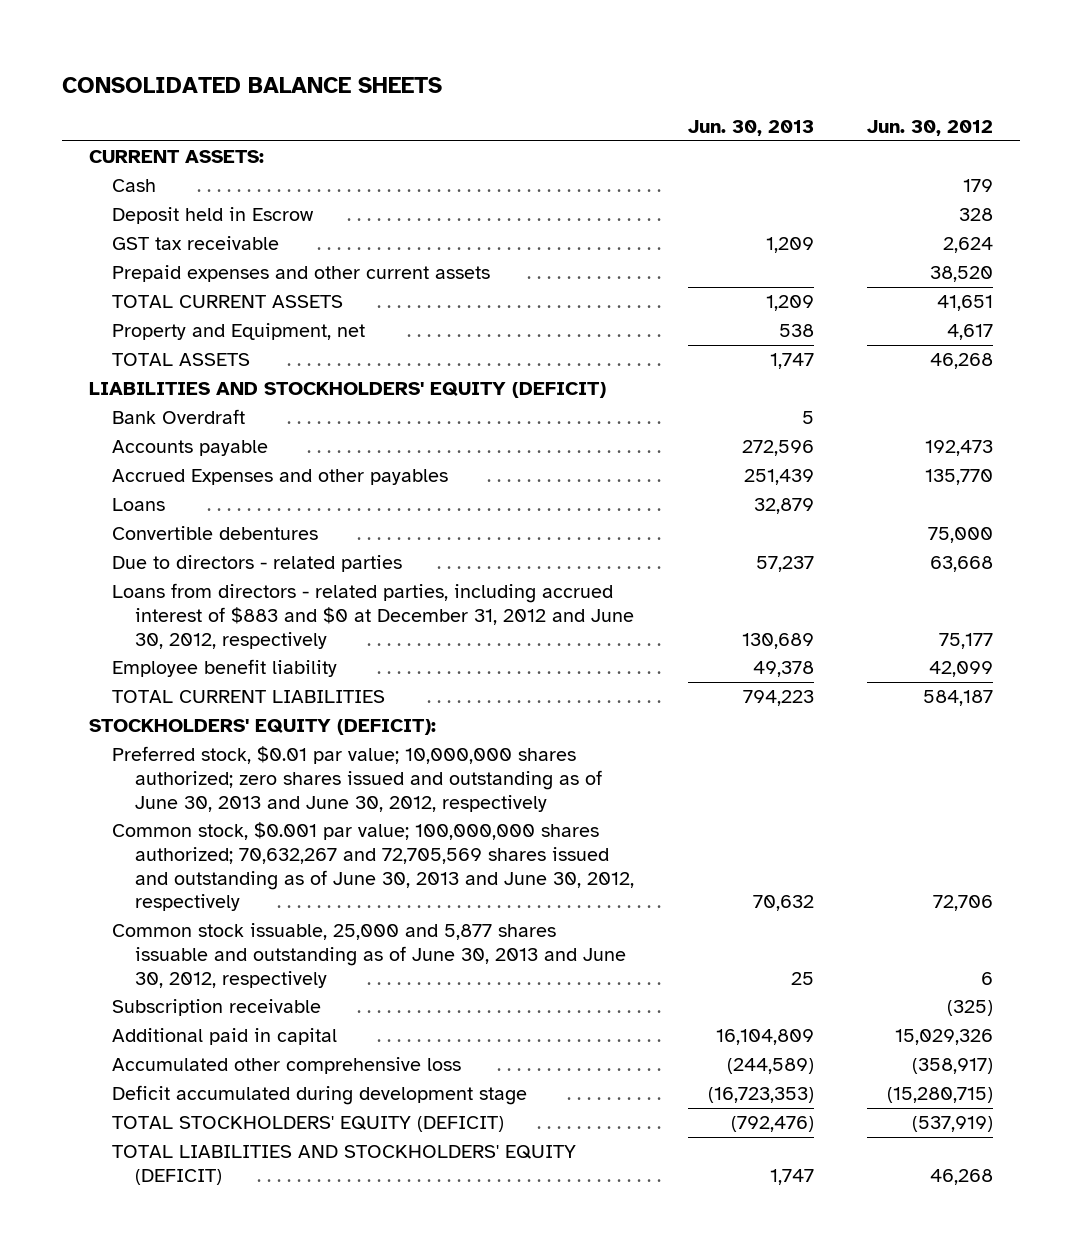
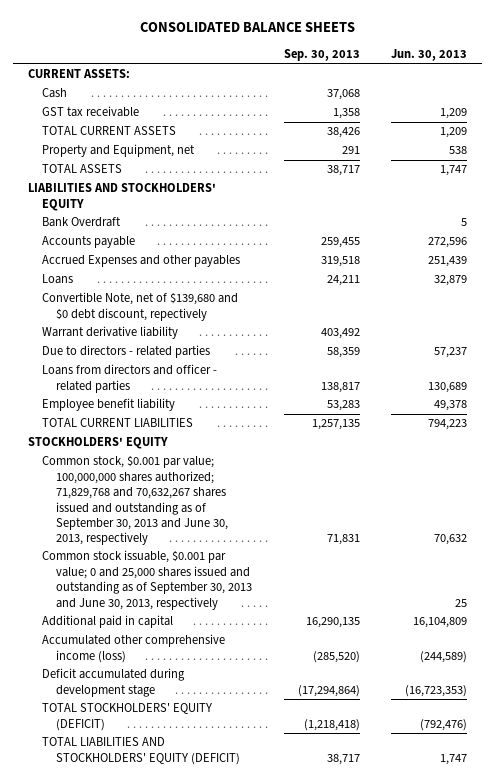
[867,120,994,137] Jun. 30, 2012 -> none
none -> [283,49,360,62] Sep. 30, 2013
[112,207,315,225] Deposit held in Escrow -> none
[112,265,491,283] Prepaid expenses and other current assets -> none
[89,382,607,399] LIABILITIES AND STOCKHOLDERS' EQUITY (DEFICIT) -> [28,183,217,211] LIABILITIES AND STOCKHOLDERS' EQUITY
[112,526,319,541] Convertible debentures -> [42,292,239,321] Convertible Note, net of $139,680 and $0 debt discount, repectively
none -> [42,326,179,340] Warrant derivative liability
[112,583,635,649] Loans from directors - related parties, including accrued interest of $883 and $0 at December 31, 2012 and June 30, 2012, respectively -> [42,364,218,393] Loans from directors and officer - related parties
[112,746,603,812] Preferred stock, $0.01 par value; 10,000,000 shares authorized; zero shares issued and outstanding as of June 30, 2013 and June 30, 2012, respectively -> none
[112,999,322,1017] Subscription receivable -> none
[89,719,437,736] STOCKHOLDERS' EQUITY (DEFICIT): -> [28,437,169,450] STOCKHOLDERS' EQUITY
[112,822,635,912] Common stock, $0.001 par value; 100,000,000 shares authorized; 70,632,267 and 72,705,569 shares issued and outstanding as of June 30, 2013 and June 30, 2012, respectively -> [42,455,229,546] Common stock, $0.001 par value; 100,000,000 shares authorized; 71,829,768 and 70,632,267 shares issued and outstanding as of September 30, 2013 and June 30, 2013, respectively
[112,923,627,988] Common stock issuable, 25,000 and 5,877 shares issuable and outstanding as of June 30, 2013 and June 30, 2012, respectively -> [42,550,253,610] Common stock issuable, $0.001 par value; 0 and 25,000 shares issued and outstanding as of September 30, 2013 and June 30, 2013, respectively
[112,1057,462,1075] Accumulated other comprehensive loss -> [42,634,226,663] Accumulated other comprehensive income (loss)

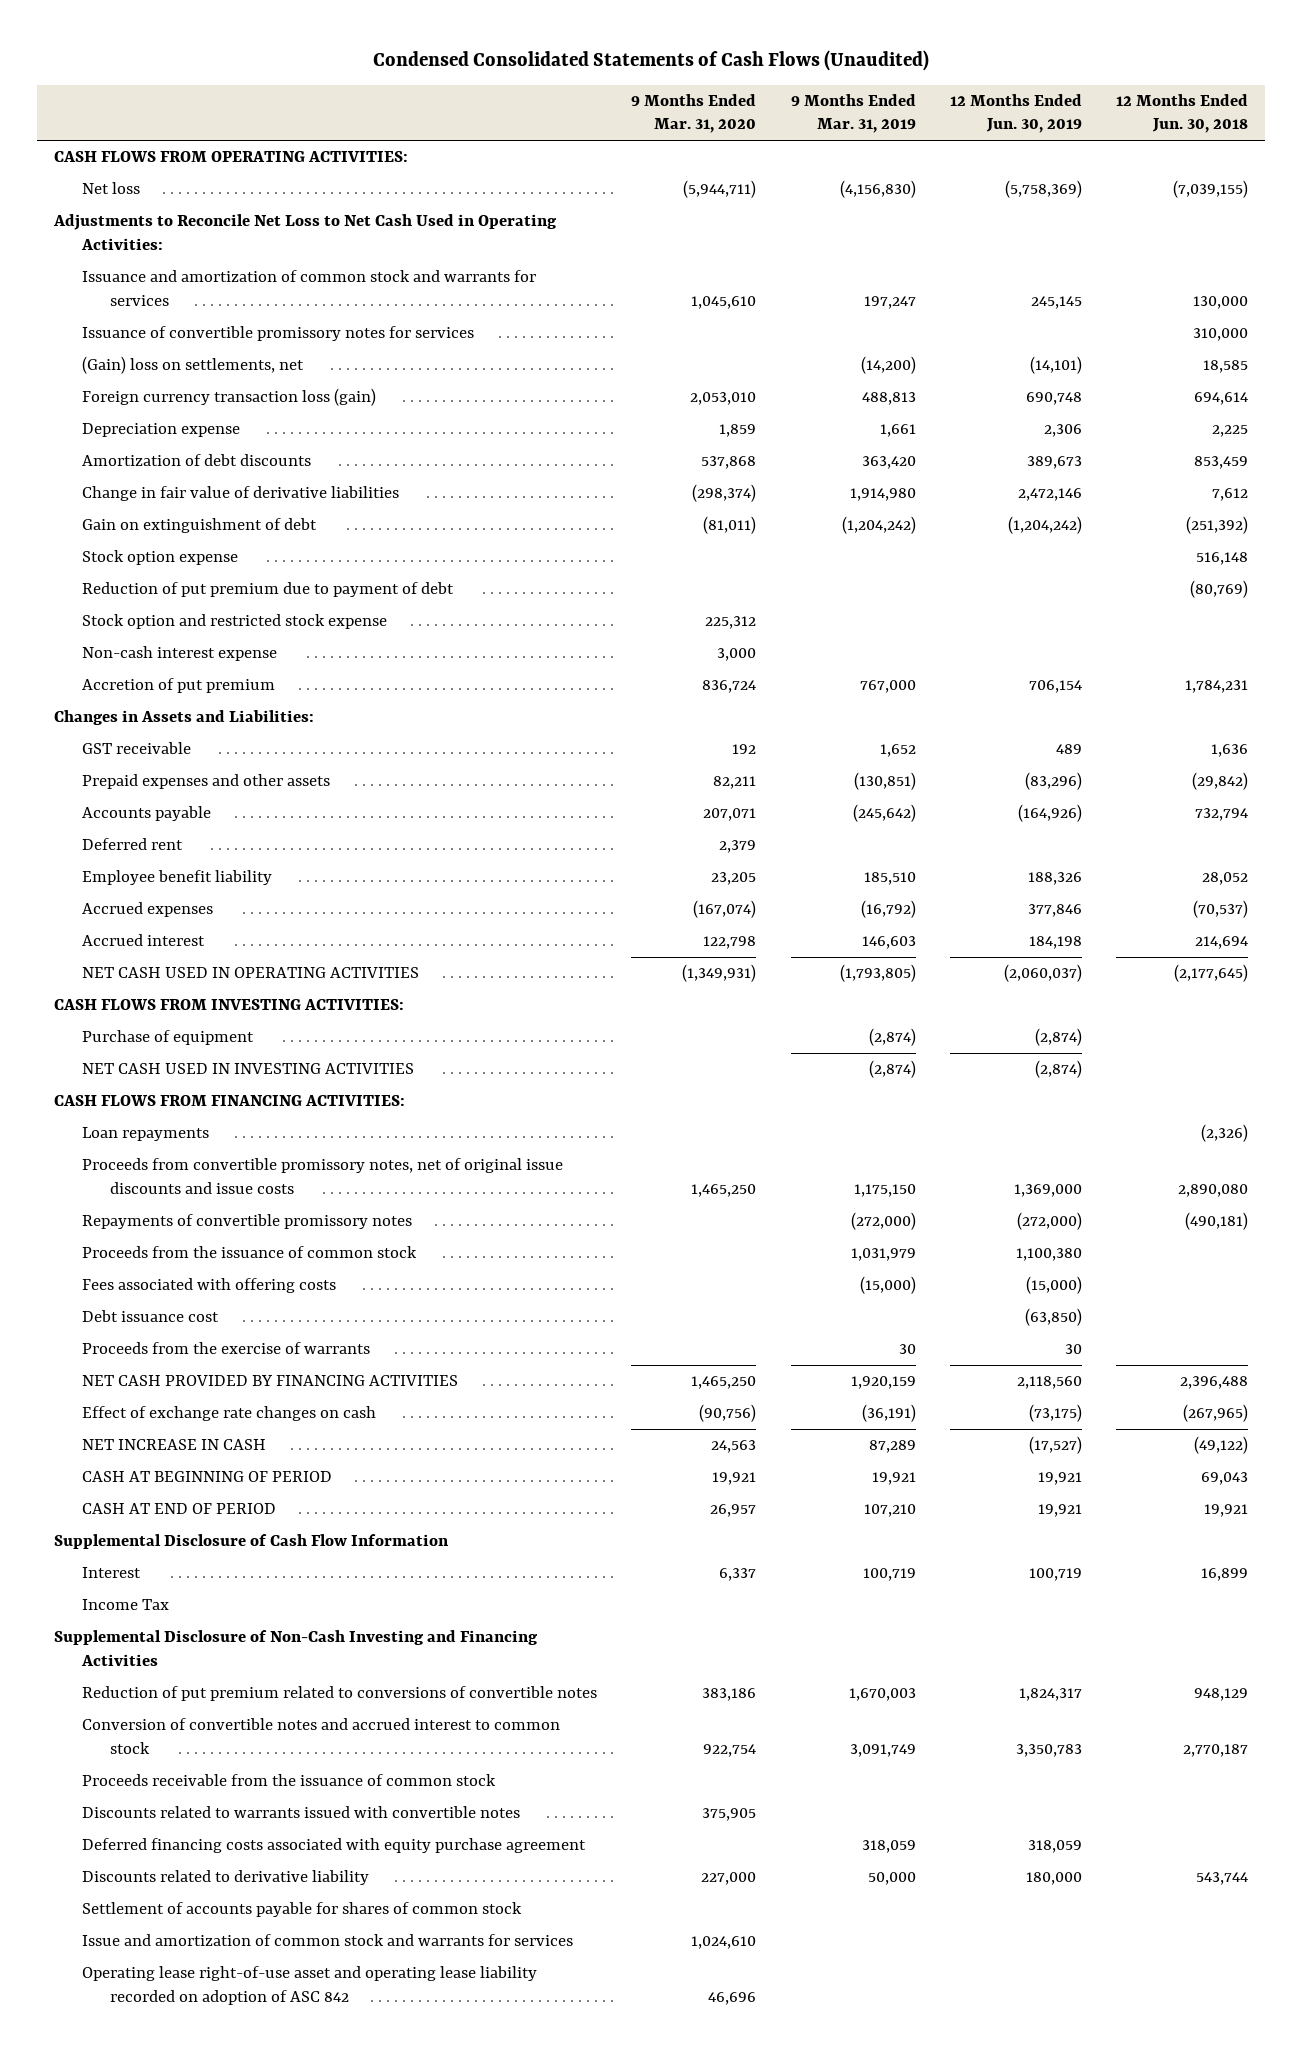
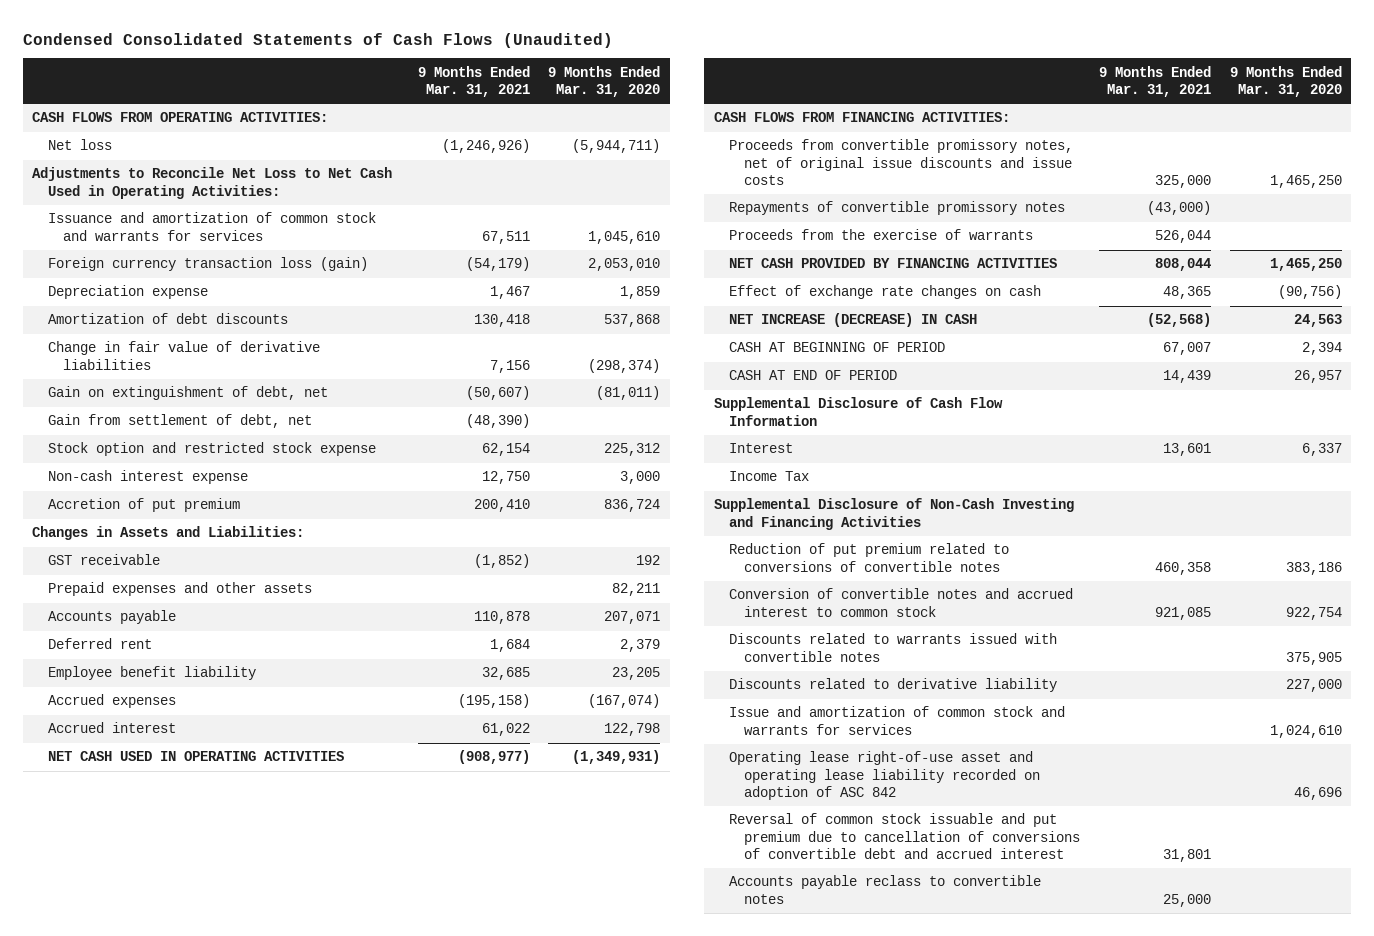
[790,94,916,134] 9 Months Ended Mar. 31, 2019 -> none
[949,94,1082,134] 12 Months Ended Jun. 30, 2019 -> none
[1116,94,1249,134] 12 Months Ended Jun. 30, 2018 -> none
none -> [417,65,530,98] 9 Months Ended Mar. 31, 2021
[82,326,475,342] Issuance of convertible promissory notes for services -> none
[82,356,305,375] (Gain) loss on settlements, net -> none
[82,550,239,566] Stock option expense -> none
[82,582,455,598] Reduction of put premium due to payment of debt -> none
[82,518,318,534] Gain on extinguishment of debt -> [47,386,328,401] Gain on extinguishment of debt, net
none -> [47,414,312,429] Gain from settlement of debt, net
[54,999,405,1011] CASH FLOWS FROM INVESTING ACTIVITIES: -> none
[82,1030,255,1046] Purchase of equipment -> none
[82,1063,415,1075] NET CASH USED IN INVESTING ACTIVITIES -> none
[82,1127,210,1142] Loan repayments -> none
[82,1246,418,1259] Proceeds from the issuance of common stock -> none
[82,1278,337,1294] Fees associated with offering costs -> none
[82,1310,220,1323] Debt issuance cost -> none
[82,1439,267,1451] NET INCREASE IN CASH -> [728,313,977,328] NET INCREASE (DECREASE) IN CASH
[712,1472,757,1486] 19,921 -> [1301,342,1342,356] 2,394
[82,1774,497,1787] Proceeds receivable from the issuance of common stock -> none
[82,1838,587,1854] Deferred financing costs associated with equity purchase agreement -> none
[82,1902,523,1918] Settlement of accounts payable for shares of common stock -> none
none -> [728,813,1081,859] Reversal of common stock issuable and put premium due to cancellation of conversions of convertible debt and accrued interest
none -> [728,875,1041,904] Accounts payable reclass to convertible notes

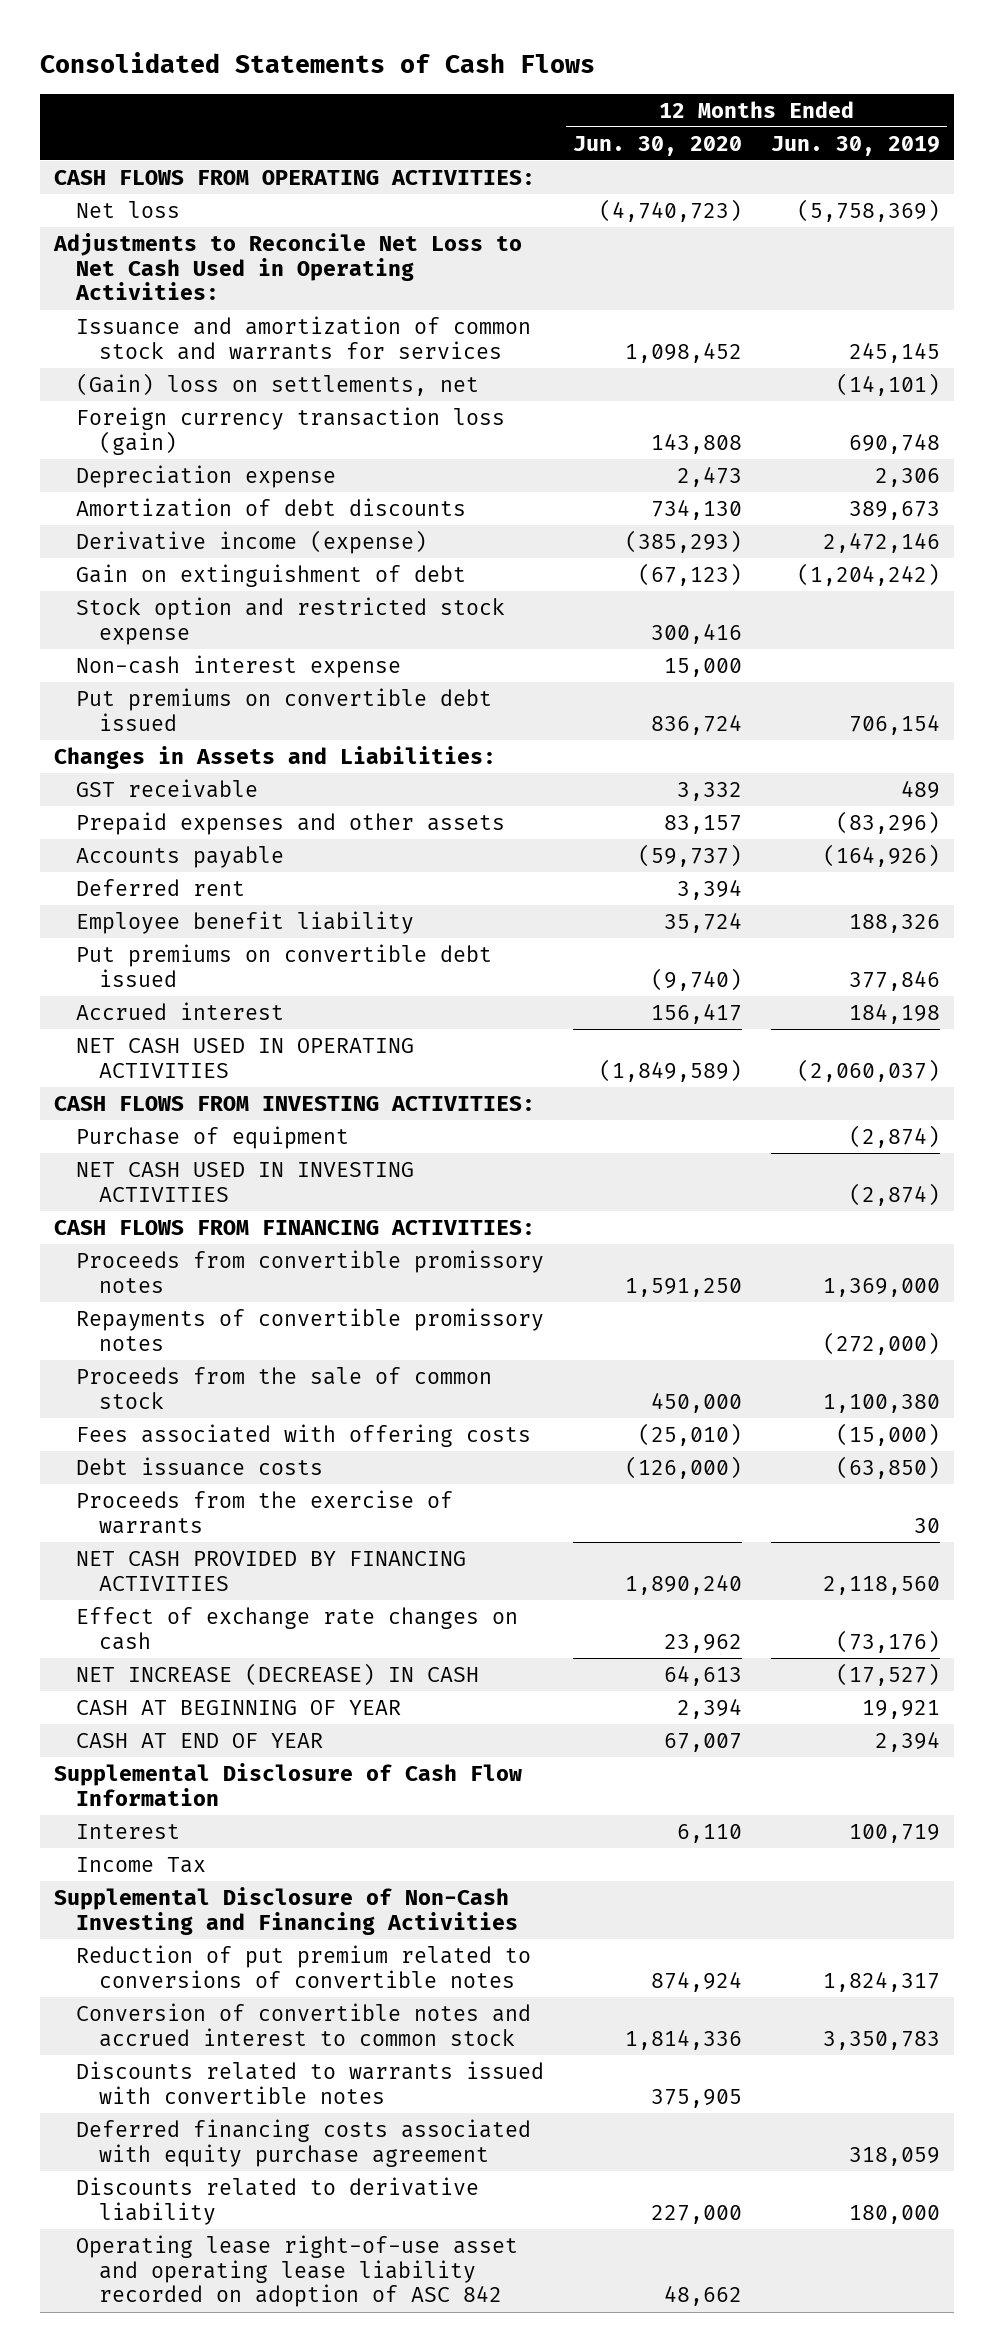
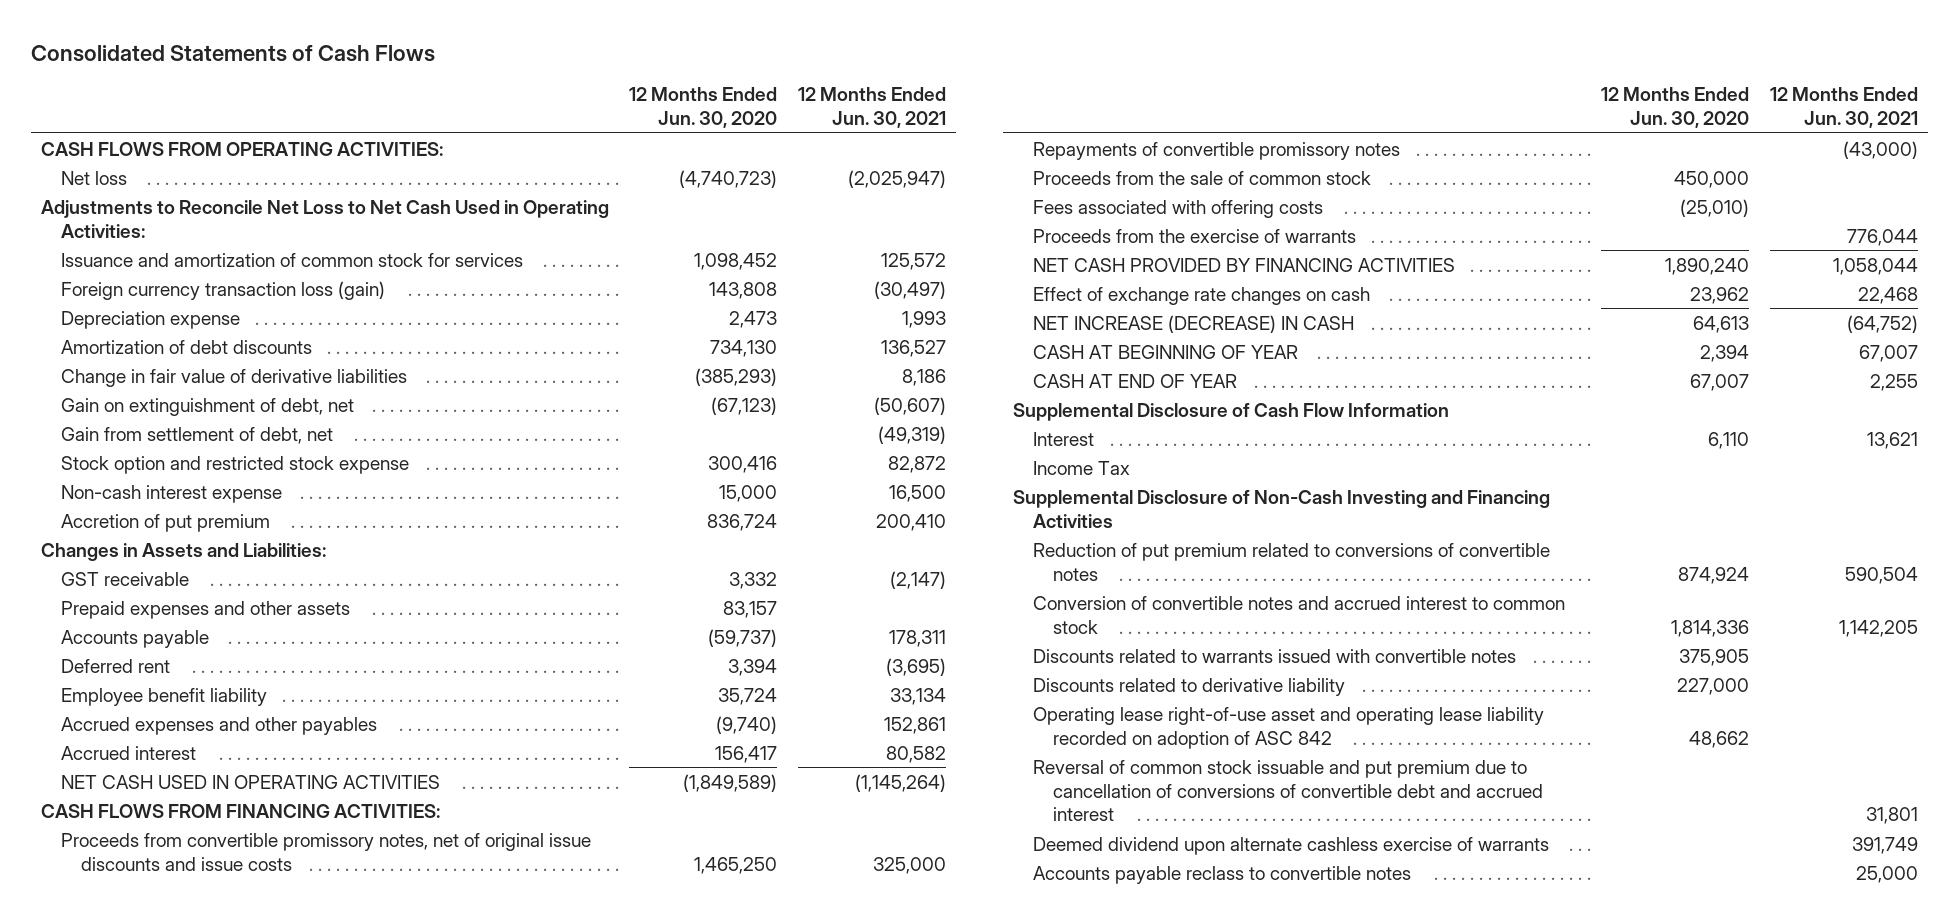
[771,135,941,156] Jun. 30, 2019 -> none
none -> [797,87,946,129] 12 Months Ended Jun. 30, 2021
[76,372,480,396] (Gain) loss on settlements, net -> none
[76,315,532,360] Issuance and amortization of common stock and warrants for services -> [60,252,523,267] Issuance and amortization of common stock for services
[76,529,428,554] Derivative income (expense) -> [60,368,407,387] Change in fair value of derivative liabilities
[76,563,467,587] Gain on extinguishment of debt -> [60,397,354,416] Gain on extinguishment of debt, net
none -> [60,426,333,444] Gain from settlement of debt, net
[76,687,493,731] Put premiums on convertible debt issued -> [60,513,270,532] Accretion of put premium
[76,943,493,987] Put premiums on convertible debt issued -> [60,716,377,735] Accrued expenses and other payables
[54,1095,536,1111] CASH FLOWS FROM INVESTING ACTIVITIES: -> none
[76,1125,350,1149] Purchase of equipment -> none
[76,1161,415,1202] NET CASH USED IN INVESTING ACTIVITIES -> none
[76,1249,545,1293] Proceeds from convertible promissory notes -> [60,832,591,871] Proceeds from convertible promissory notes, net of original issue discounts and issue costs
[625,1277,743,1297] 1,591,250 -> [694,856,778,874] 1,465,250
[76,1456,324,1476] Debt issuance costs -> none
[76,2118,532,2167] Deferred financing costs associated with equity purchase agreement -> none
none -> [1033,759,1543,822] Reversal of common stock issuable and put premium due to cancellation of conversions of convertible debt and accrued interest
none -> [1033,836,1550,855] Deemed dividend upon alternate cashless exercise of warrants
none -> [1033,865,1412,884] Accounts payable reclass to convertible notes

